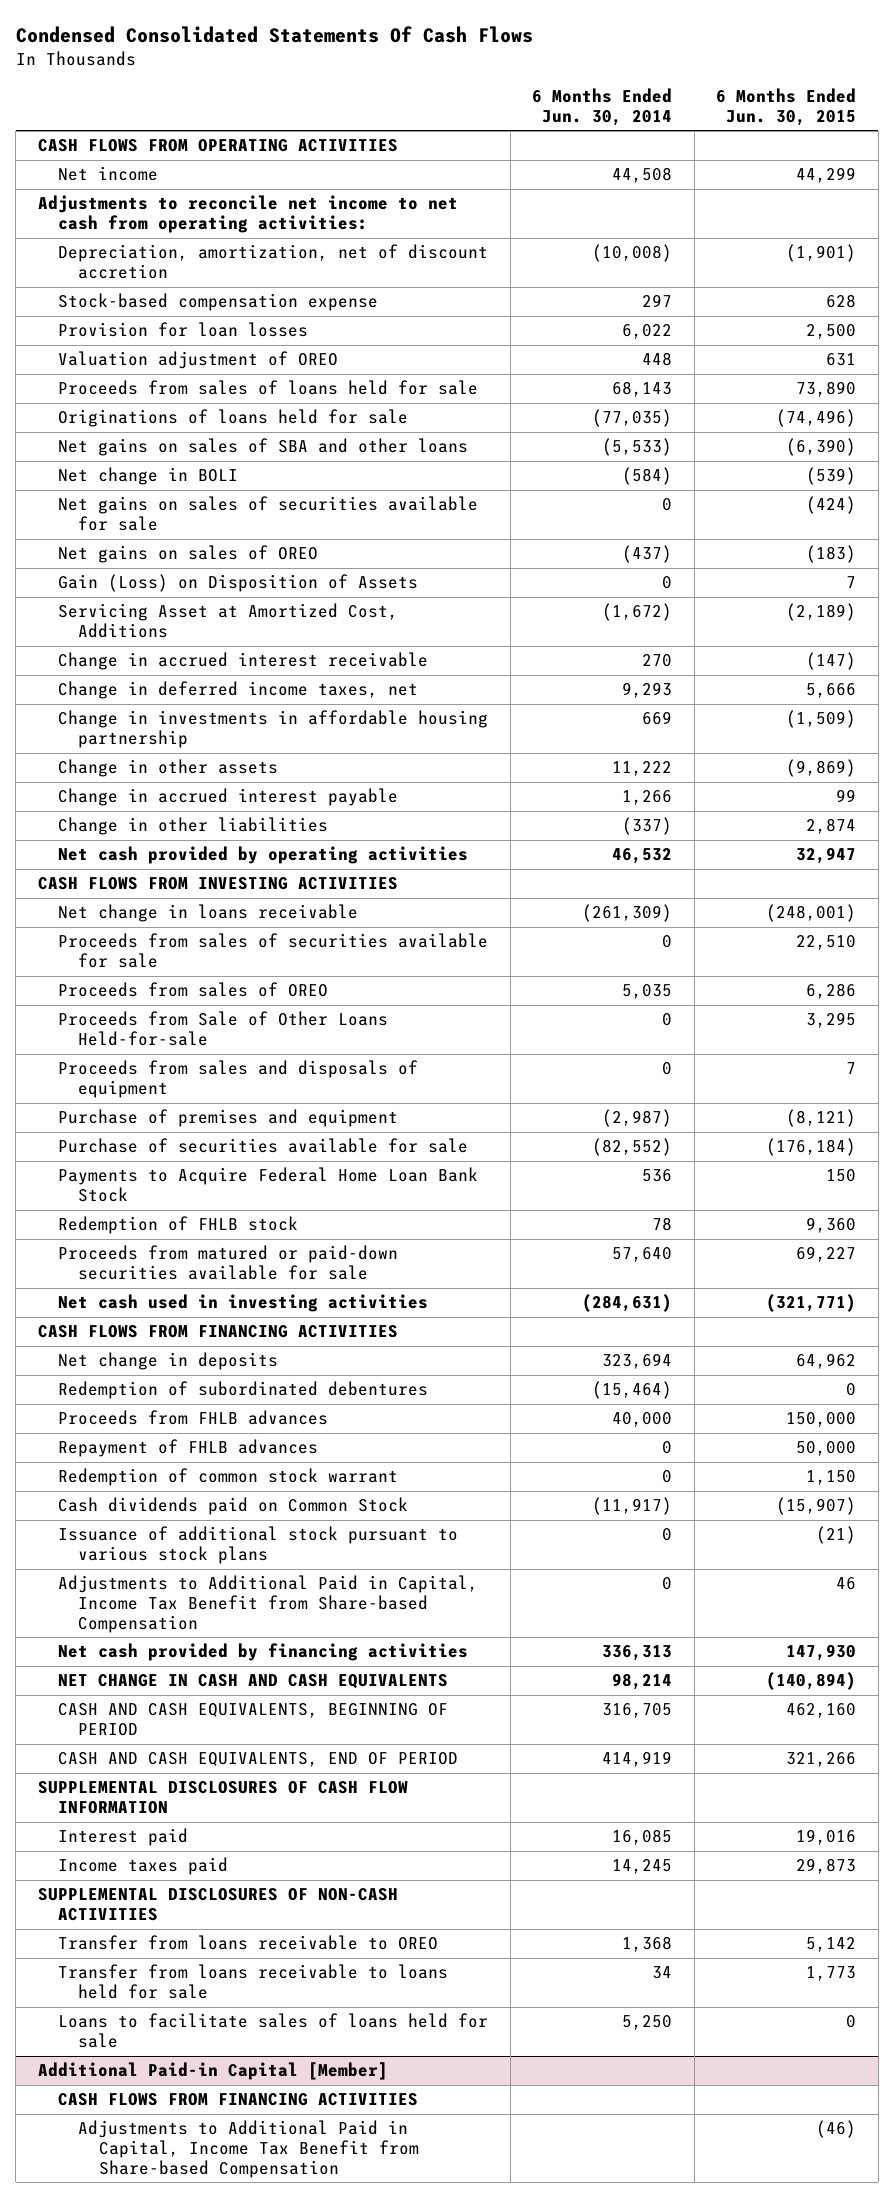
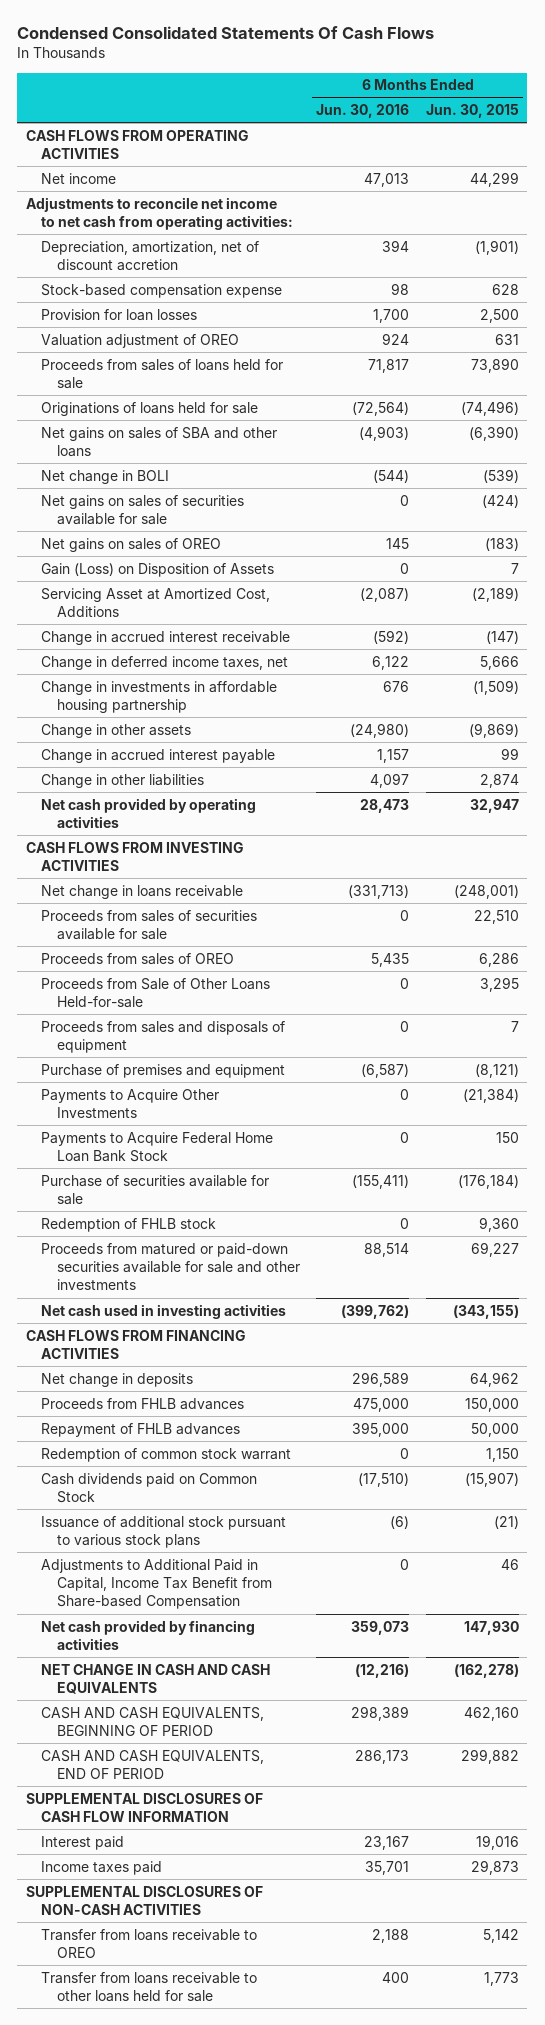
[532,88,673,126] 6 Months Ended Jun. 30, 2014 -> none
none -> [316,103,410,118] Jun. 30, 2016
none -> [41,1088,220,1119] Payments to Acquire Other Investments
[58,1138,469,1154] Purchase of securities available for sale -> [41,1174,270,1206] Purchase of securities available for sale
[58,1245,399,1281] Proceeds from matured or paid-down securities available for sale -> [41,1242,300,1291] Proceeds from matured or paid-down securities available for sale and other investments
[766,1294,857,1313] (321,771) -> [453,1304,520,1319] (343,155)
[58,1381,429,1400] Redemption of subordinated debentures -> none
[766,1672,857,1691] (140,894) -> [454,1663,520,1678] (162,278)
[786,1752,857,1768] 321,266 -> [461,1748,520,1764] 299,882
[58,2013,489,2049] Loans to facilitate sales of loans held for sale -> none
[37,2062,388,2081] Additional Paid-in Capital [Member] -> none
[58,2093,419,2107] CASH FLOWS FROM FINANCING ACTIVITIES -> none
[78,2120,419,2178] Adjustments to Additional Paid in Capital, Income Tax Benefit from Share-based Compensation -> none
[58,1964,449,2000] Transfer from loans receivable to loans held for sale -> [41,1971,258,2003] Transfer from loans receivable to other loans held for sale

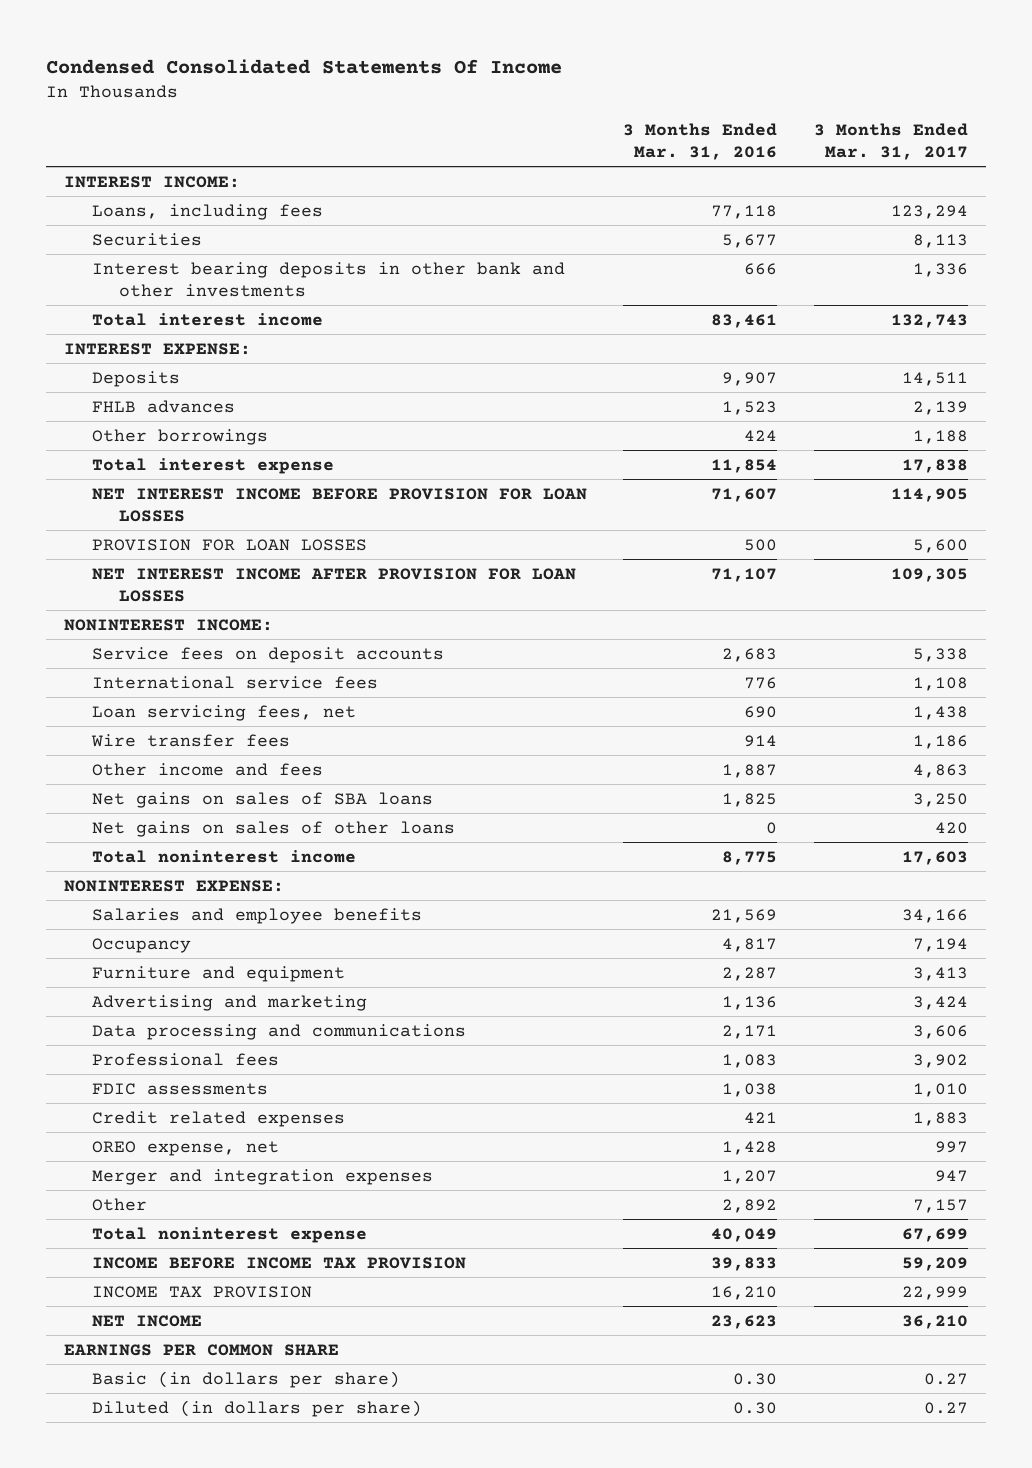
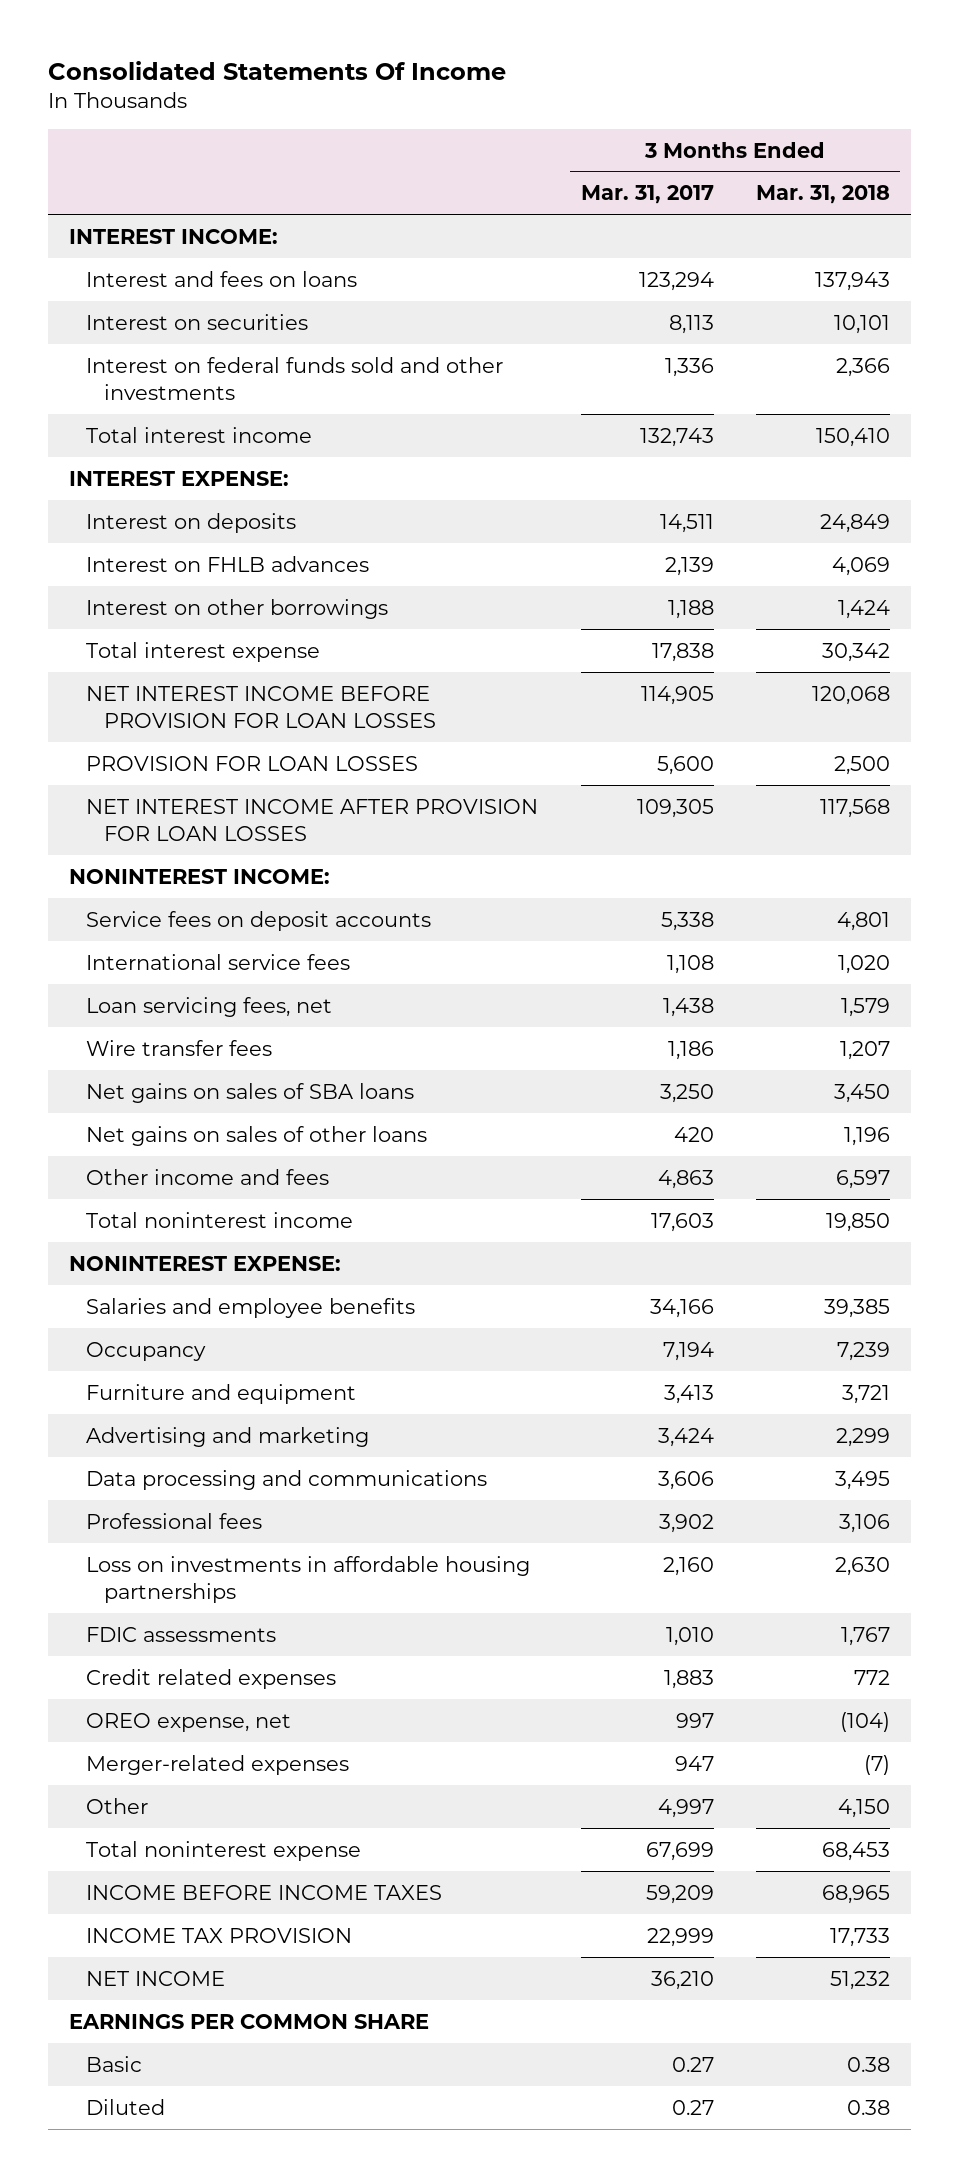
[45,59,562,75] Condensed Consolidated Statements Of Income -> [47,61,506,81] Consolidated Statements Of Income
[623,122,778,160] 3 Months Ended Mar. 31, 2016 -> none
none -> [755,185,890,205] Mar. 31, 2018
[91,203,323,220] Loans, including fees -> [86,270,358,287] Interest and fees on loans
[91,232,202,246] Securities -> [86,313,309,330] Interest on securities
[91,261,565,297] Interest bearing deposits in other bank and other investments -> [86,356,504,400] Interest on federal funds sold and other investments
[91,370,180,387] Deposits -> [86,512,297,533] Interest on deposits
[91,399,235,413] FHLB advances -> [86,555,370,572] Interest on FHLB advances
[91,428,268,445] Other borrowings -> [86,598,389,619] Interest on other borrowings
[91,762,323,776] Other income and fees -> [86,1168,330,1185] Other income and fees
none -> [86,1555,531,1603] Loss on investments in affordable housing partnerships
[91,1168,433,1185] Merger and integration expenses -> [86,1754,350,1775] Merger-related expenses
[912,1198,968,1213] 7,157 -> [657,1798,714,1818] 4,997
[91,1256,466,1269] INCOME BEFORE INCOME TAX PROVISION -> [86,1884,443,1900] INCOME BEFORE INCOME TAXES
[91,1370,400,1388] Basic (in dollars per share) -> [86,2055,143,2072] Basic
[91,1399,422,1417] Diluted (in dollars per share) -> [86,2098,166,2115] Diluted

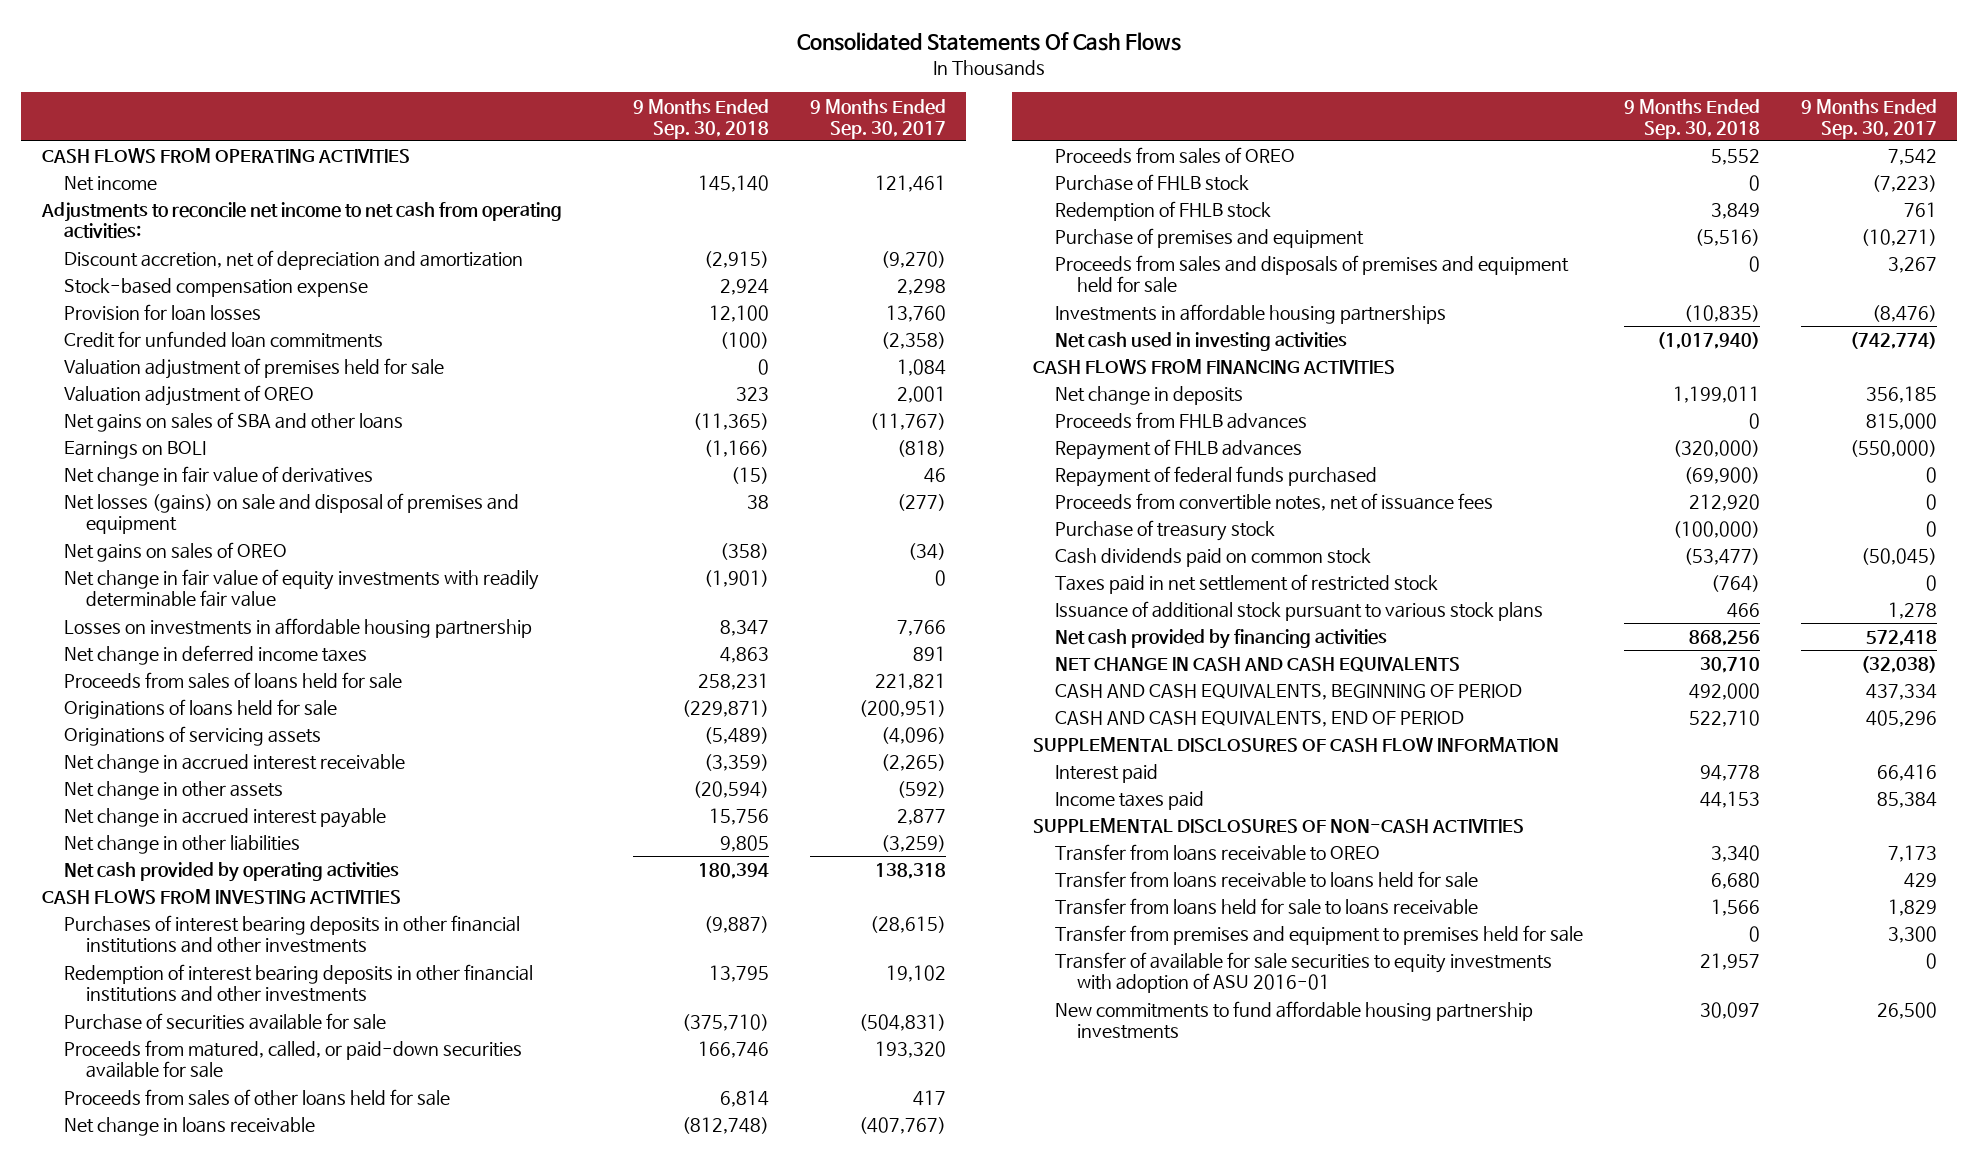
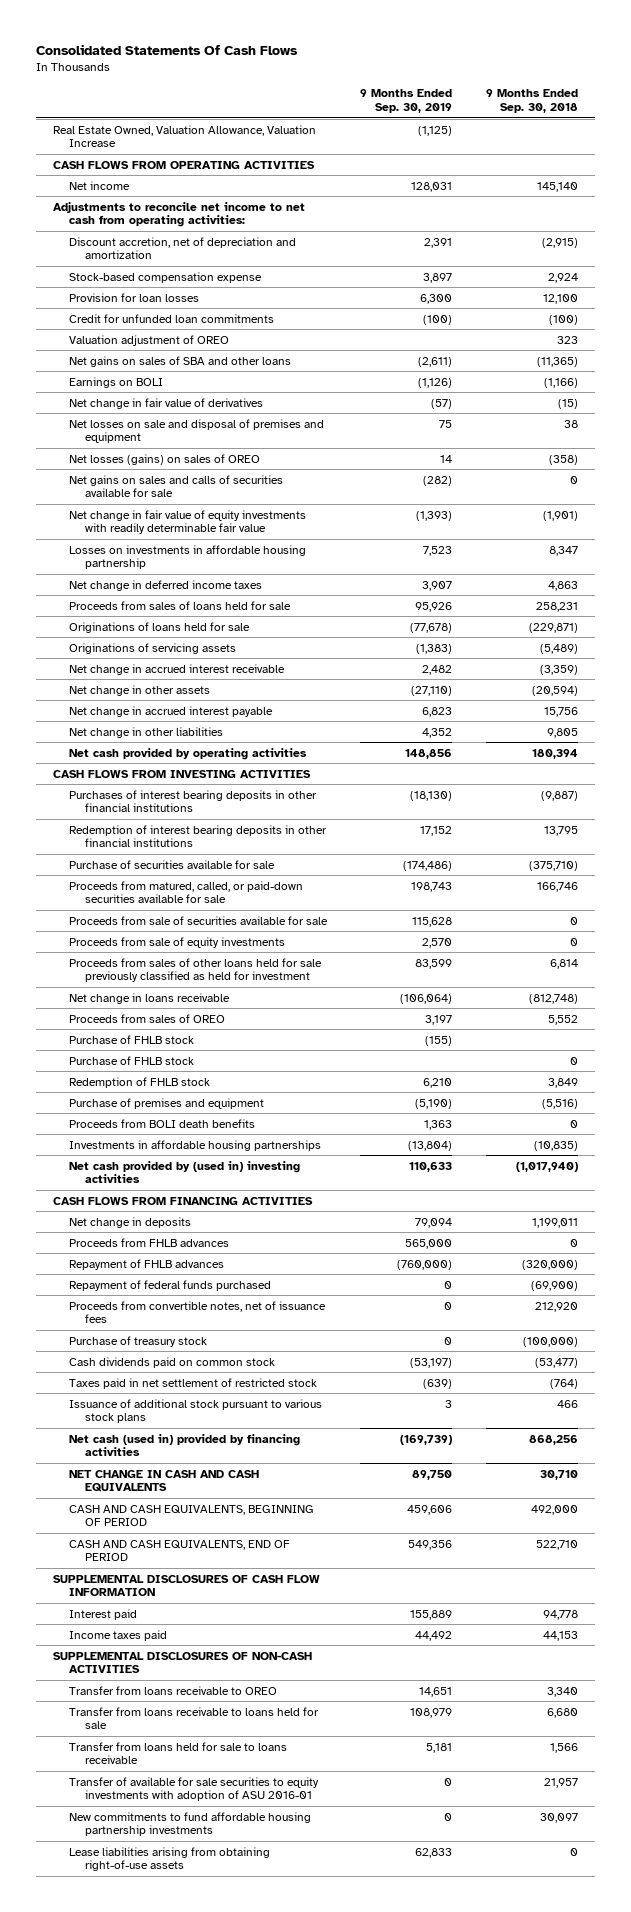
[809,98,946,139] 9 Months Ended Sep. 30, 2017 -> none
none -> [360,89,453,114] 9 Months Ended Sep. 30, 2019
none -> [53,124,317,148] Real Estate Owned, Valuation Allowance, Valuation Increase
[63,358,444,380] Valuation adjustment of premises held for sale -> none
[63,493,519,535] Net losses (gains) on sale and disposal of premises and equipment -> [69,418,325,444] Net losses on sale and disposal of premises and equipment
[63,542,287,563] Net gains on sales of OREO -> [69,453,261,465] Net losses (gains) on sales of OREO
none -> [69,474,284,498] Net gains on sales and calls of securities available for sale
[63,915,520,954] Purchases of interest bearing deposits in other financial institutions and other investments -> [69,789,318,813] Purchases of interest bearing deposits in other financial institutions
[63,964,533,1003] Redemption of interest bearing deposits in other financial institutions and other investments -> [69,824,328,848] Redemption of interest bearing deposits in other financial institutions
none -> [69,915,329,925] Proceeds from sale of securities available for sale
none -> [69,936,286,948] Proceeds from sale of equity investments
[63,1089,450,1107] Proceeds from sales of other loans held for sale -> [69,957,323,983] Proceeds from sales of other loans held for sale previously classified as held for investment
none -> [69,1034,195,1044] Purchase of FHLB stock
[1054,255,1569,294] Proceeds from sales and disposals of premises and equipment held for sale -> none
none -> [69,1118,256,1128] Proceeds from BOLI death benefits
[1054,332,1347,352] Net cash used in investing activities -> [69,1160,301,1184] Net cash provided by (used in) investing activities
[1054,629,1387,650] Net cash provided by financing activities -> [69,1433,301,1457] Net cash (used in) provided by financing activities
[1054,925,1583,946] Transfer from premises and equipment to premises held for sale -> none
none -> [69,1846,271,1872] Lease liabilities arising from obtaining right-of-use assets

